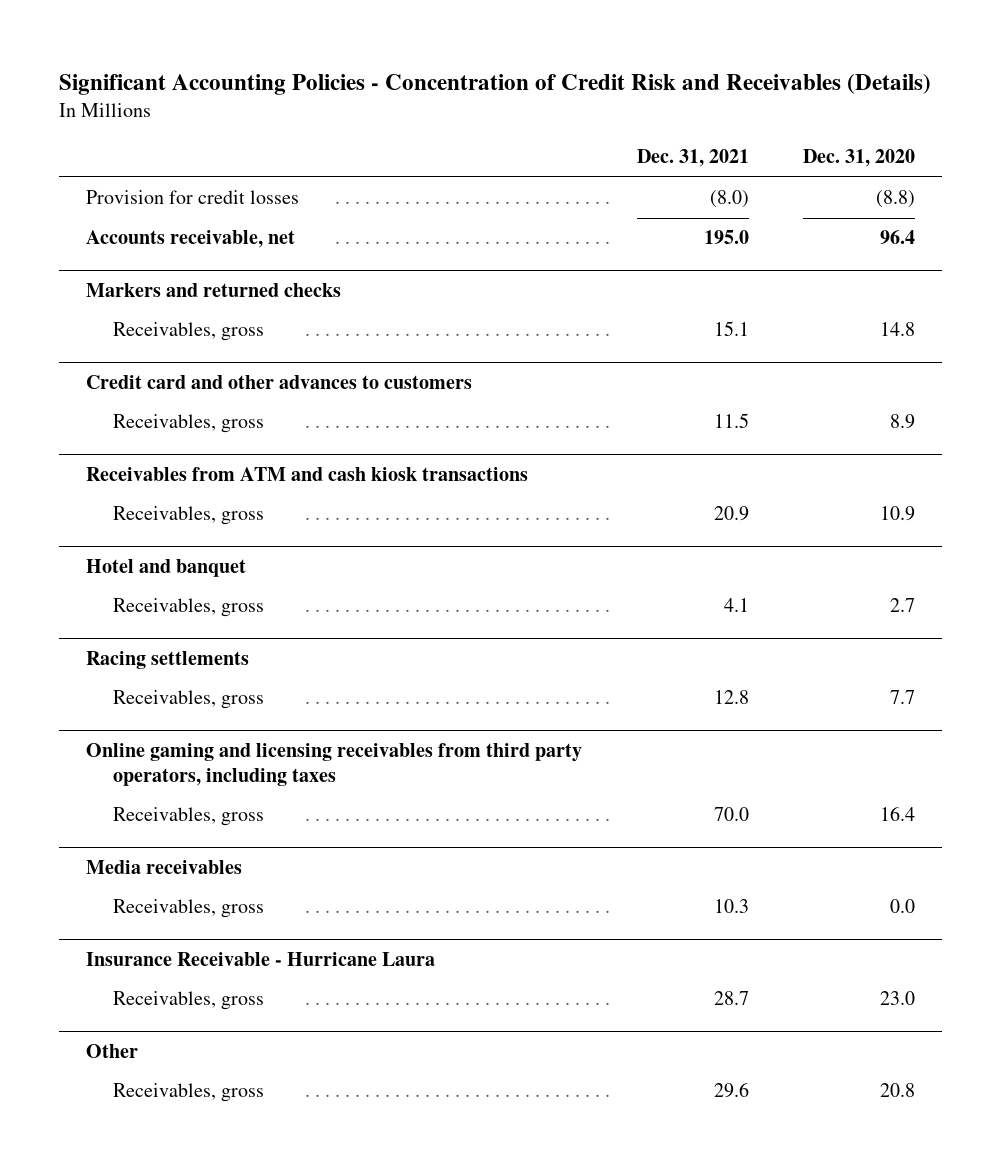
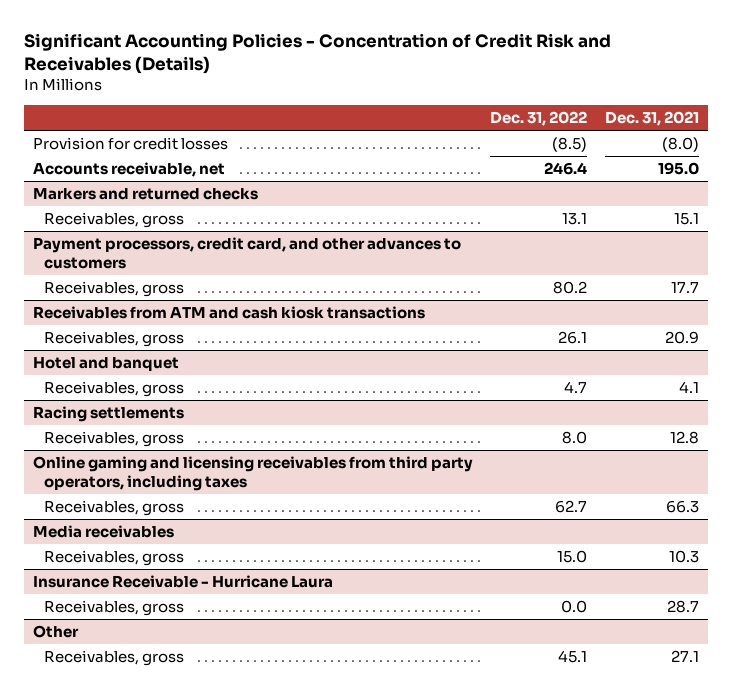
[802,149,915,168] Dec. 31, 2020 -> none
none -> [490,111,588,127] Dec. 31, 2022
[86,374,473,389] Credit card and other advances to customers -> [32,236,461,269] Payment processors, credit card, and other advances to customers
[713,413,749,429] 11.5 -> [671,281,700,293] 17.7
[713,807,749,822] 70.0 -> [666,499,700,513] 66.3
[713,1082,749,1099] 29.6 -> [671,649,700,662] 27.1

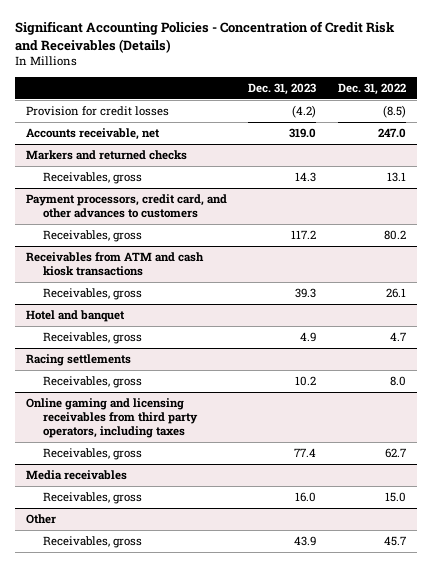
[605,111,700,127] Dec. 31, 2021 -> none
none -> [248,82,317,95] Dec. 31, 2023
[544,161,588,175] 246.4 -> [377,128,406,139] 247.0
[32,574,333,588] Insurance Receivable - Hurricane Laura -> none
[43,599,184,616] Receivables, gross -> none
[558,649,588,663] 45.1 -> [383,536,406,547] 45.7

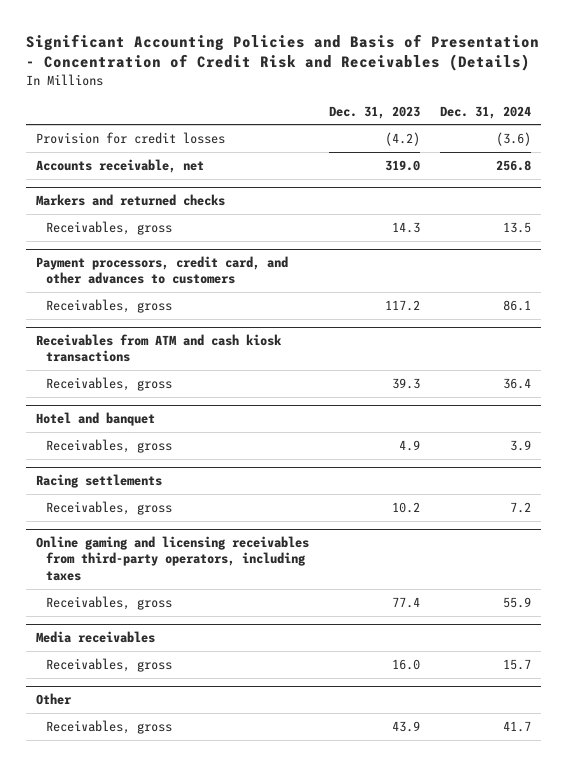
[14,21,395,53] Significant Accounting Policies - Concentration of Credit Risk and Receivables (Details) -> [26,33,540,71] Significant Accounting Policies and Basis of Presentation - Concentration of Credit Risk and Receivables (Details)
[337,82,406,95] Dec. 31, 2022 -> none
none -> [440,105,532,119] Dec. 31, 2024
[25,398,198,438] Online gaming and licensing receivables from third party operators, including taxes -> [36,536,310,581] Online gaming and licensing receivables from third-party operators, including taxes

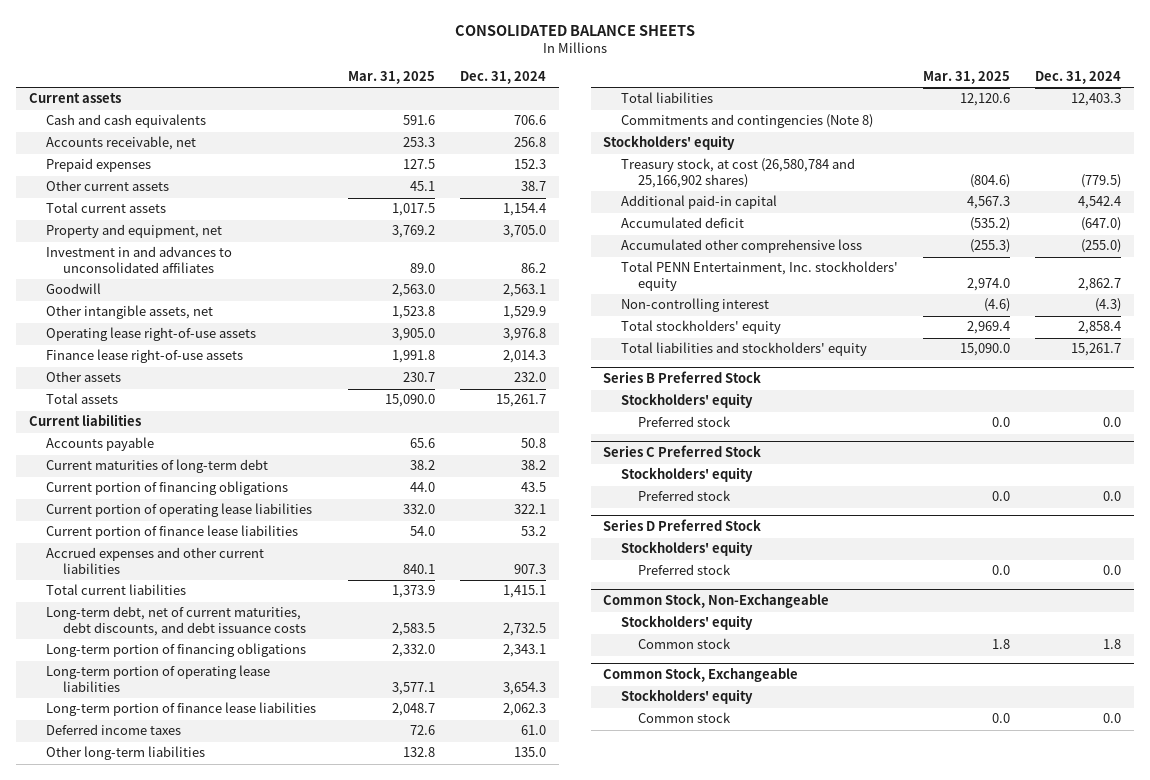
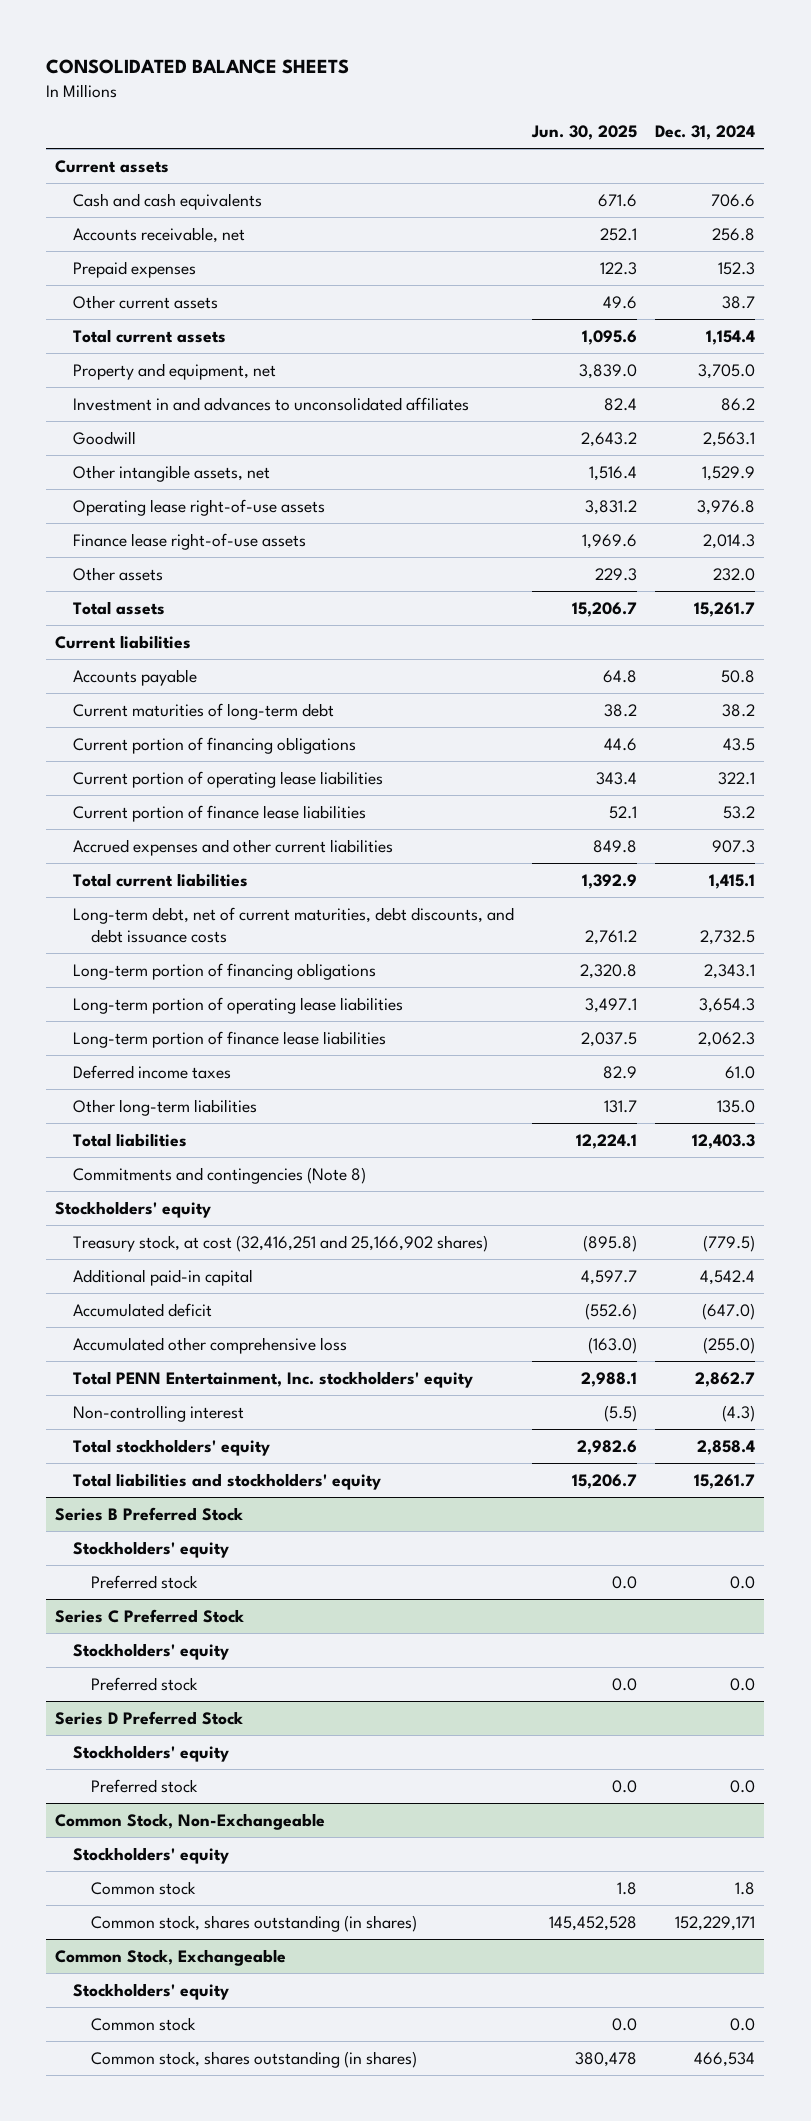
[348,71,436,85] Mar. 31, 2025 -> none
none -> [531,125,638,141] Jun. 30, 2025
[620,158,855,189] Treasury stock, at cost (26,580,784 and 25,166,902 shares) -> [73,1234,489,1252] Treasury stock, at cost (32,416,251 and 25,166,902 shares)
none -> [90,1914,417,1932] Common stock, shares outstanding (in shares)
none -> [90,2050,417,2068] Common stock, shares outstanding (in shares)

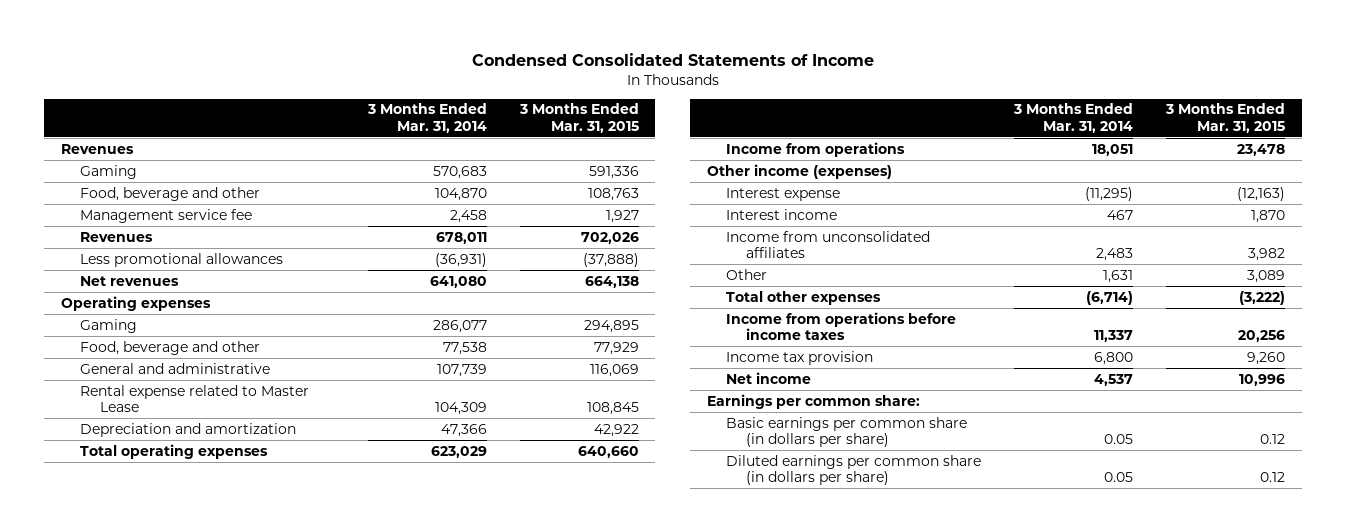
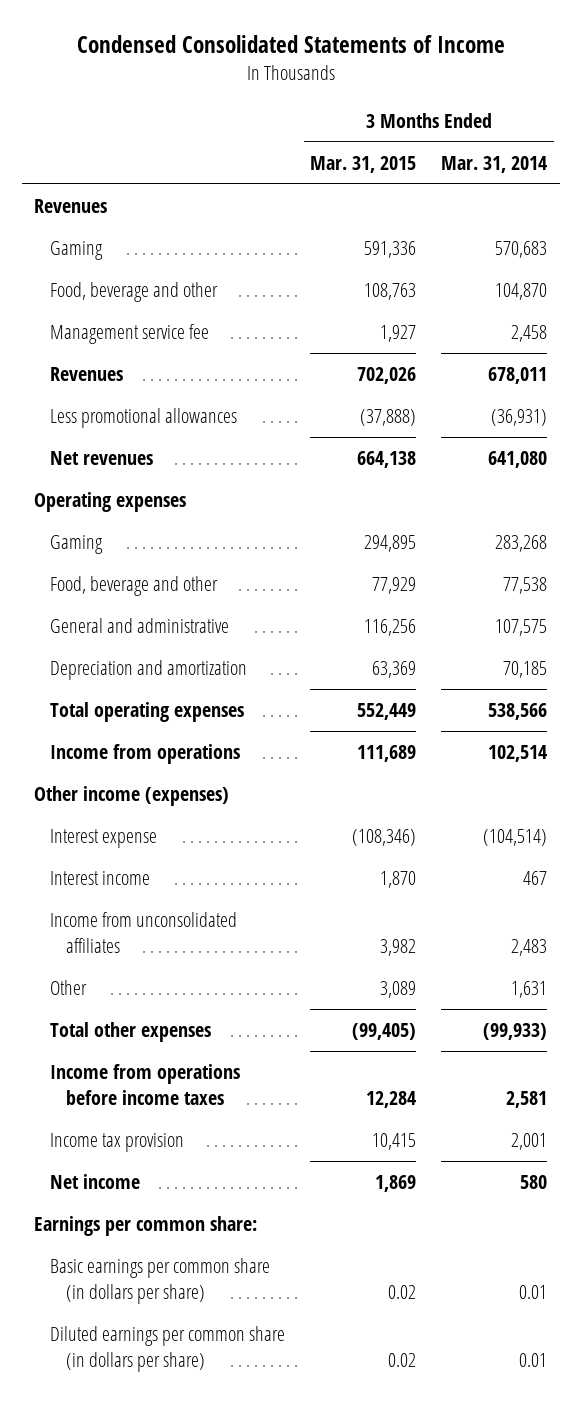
[433,319,488,333] 286,077 -> [495,535,548,553] 283,268
[80,384,310,413] Rental expense related to Master Lease -> none
[437,363,488,377] 107,739 -> [495,619,548,637] 107,575
[590,363,640,377] 116,069 -> [364,619,417,637] 116,256
[441,423,488,437] 47,366 -> [503,661,548,679] 70,185
[594,423,640,437] 42,922 -> [372,661,417,679] 63,369
[431,445,488,458] 623,029 -> [488,703,548,721] 538,566
[578,445,640,458] 640,660 -> [357,703,417,721] 552,449
[1092,143,1134,156] 18,051 -> [488,745,548,763] 102,514
[1237,143,1286,156] 23,478 -> [357,745,417,763] 111,689
[1085,186,1134,201] (11,295) -> [483,829,548,847] (104,514)
[1237,186,1286,201] (12,163) -> [352,829,417,847] (108,346)
[1086,290,1134,305] (6,714) -> [483,1023,548,1041] (99,933)
[1239,290,1286,305] (3,222) -> [352,1023,417,1041] (99,405)
[1094,330,1134,343] 11,337 -> [506,1091,548,1109] 2,581
[1238,330,1286,343] 20,256 -> [366,1091,417,1109] 12,284
[1094,351,1134,365] 6,800 -> [511,1133,548,1151] 2,001
[1247,351,1286,365] 9,260 -> [372,1133,417,1151] 10,415
[1094,373,1134,386] 4,537 -> [520,1175,548,1190] 580
[1239,373,1286,386] 10,996 -> [375,1175,417,1193] 1,869
[1104,434,1134,445] 0.05 -> [519,1285,548,1300] 0.01
[1260,434,1286,445] 0.12 -> [388,1285,417,1300] 0.02
[1104,472,1134,483] 0.05 -> [519,1353,548,1368] 0.01
[1260,472,1286,483] 0.12 -> [388,1353,417,1368] 0.02

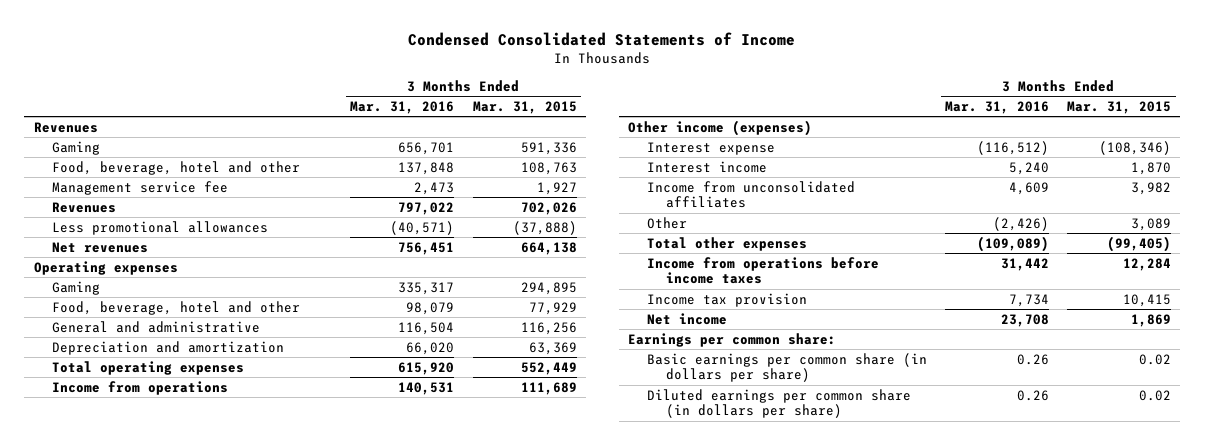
[441,155,548,173] Mar. 31, 2014 -> none
none -> [350,100,455,114] Mar. 31, 2016
[50,282,219,303] Food, beverage and other -> [52,160,301,175] Food, beverage, hotel and other
[50,576,219,597] Food, beverage and other -> [52,300,301,315] Food, beverage, hotel and other

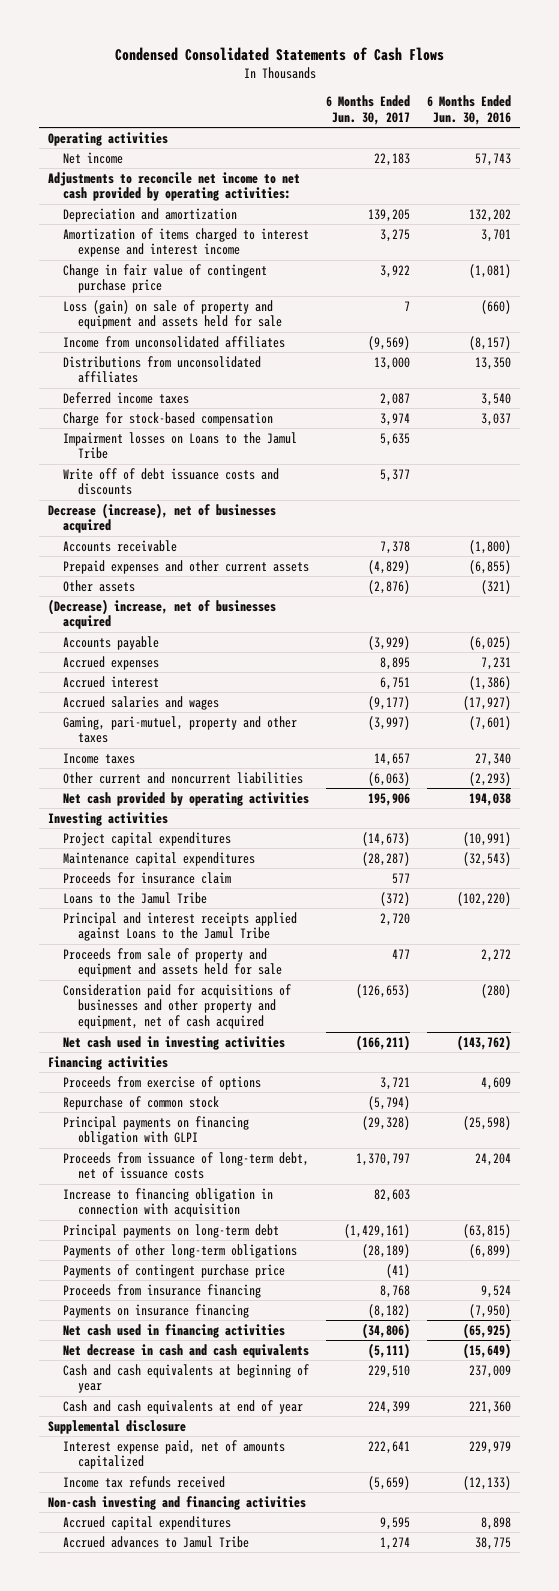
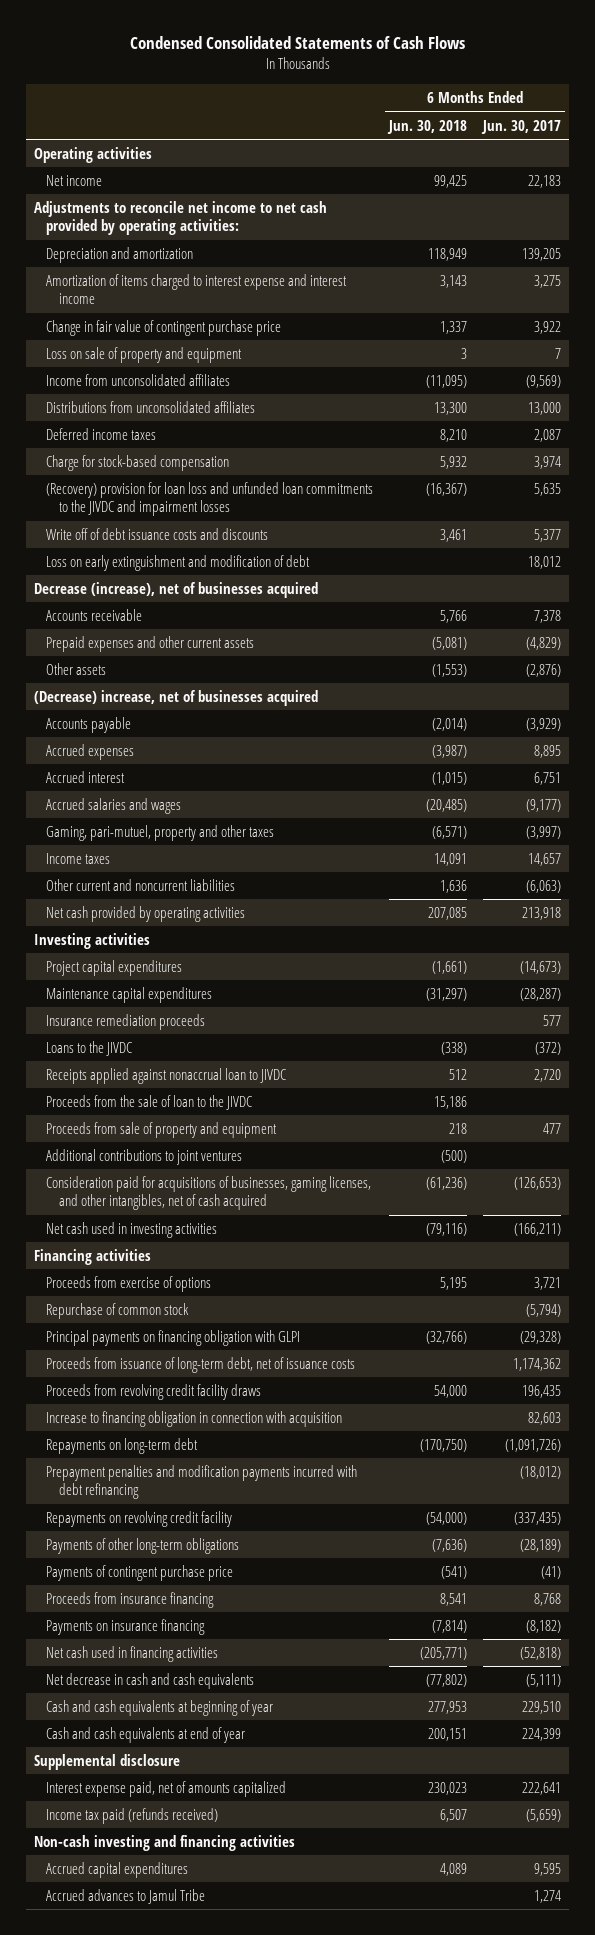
[427,95,512,126] 6 Months Ended Jun. 30, 2016 -> none
none -> [387,119,468,134] Jun. 30, 2018
[63,299,283,330] Loss (gain) on sale of property and equipment and assets held for sale -> [46,347,243,364] Loss on sale of property and equipment
[63,431,298,460] Impairment losses on Loans to the Jamul Tribe -> [46,482,374,517] (Recovery) provision for loan loss and unfunded loan commitments to the JIVDC and impairment losses
none -> [46,555,311,572] Loss on early extinguishment and modification of debt
[368,792,411,806] 195,906 -> [522,907,562,921] 213,918
[63,871,232,884] Proceeds for insurance claim -> [46,1014,206,1031] Insurance remediation proceeds
[63,891,208,904] Loans to the Jamul Tribe -> [46,1041,133,1057] Loans to the JIVDC
[63,911,298,942] Principal and interest receipts applied against Loans to the Jamul Tribe -> [46,1068,287,1085] Receipts applied against nonaccrual loan to JIVDC
none -> [46,1095,253,1111] Proceeds from the sale of loan to the JIVDC
[63,947,283,978] Proceeds from sale of property and equipment and assets held for sale -> [46,1122,278,1139] Proceeds from sale of property and equipment
none -> [46,1149,243,1166] Additional contributions to joint ventures
[63,983,292,1030] Consideration paid for acquisitions of businesses and other property and equipment, net of cash acquired -> [46,1176,372,1211] Consideration paid for acquisitions of businesses, gaming licenses, and other intangibles, net of cash acquired
[356,1152,411,1166] 1,370,797 -> [513,1358,562,1372] 1,174,362
none -> [46,1384,262,1401] Proceeds from revolving credit facility draws
[63,1223,280,1238] Principal payments on long-term debt -> [46,1438,199,1455] Repayments on long-term debt
[344,1223,411,1238] (1,429,161) -> [505,1439,562,1453] (1,091,726)
none -> [46,1465,358,1500] Prepayment penalties and modification payments incurred with debt refinancing
none -> [46,1511,233,1528] Repayments on revolving credit facility
[362,1322,411,1339] (34,806) -> [520,1647,562,1661] (52,818)
[63,1475,226,1488] Income tax refunds received -> [46,1808,219,1825] Income tax paid (refunds received)

